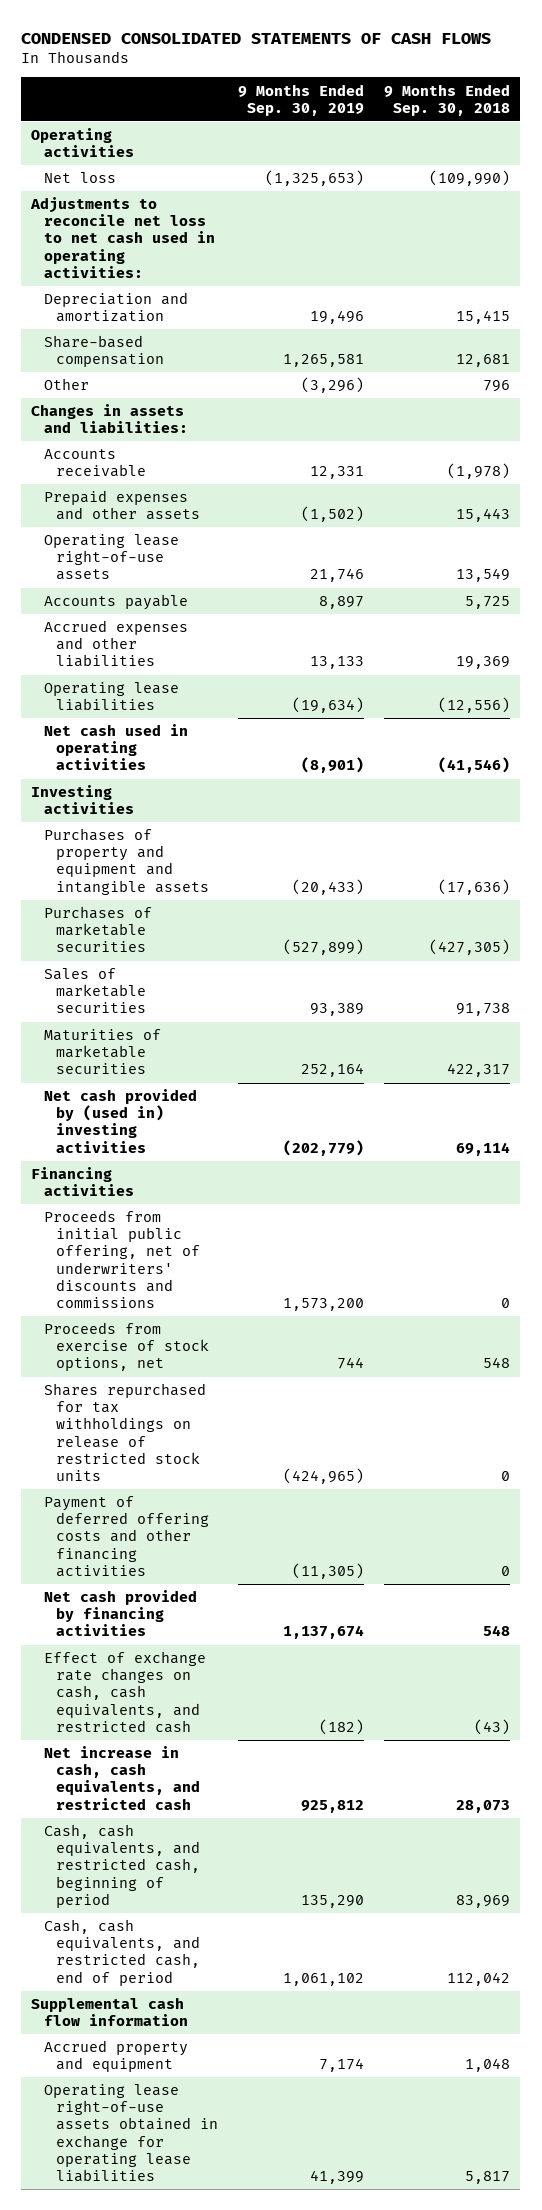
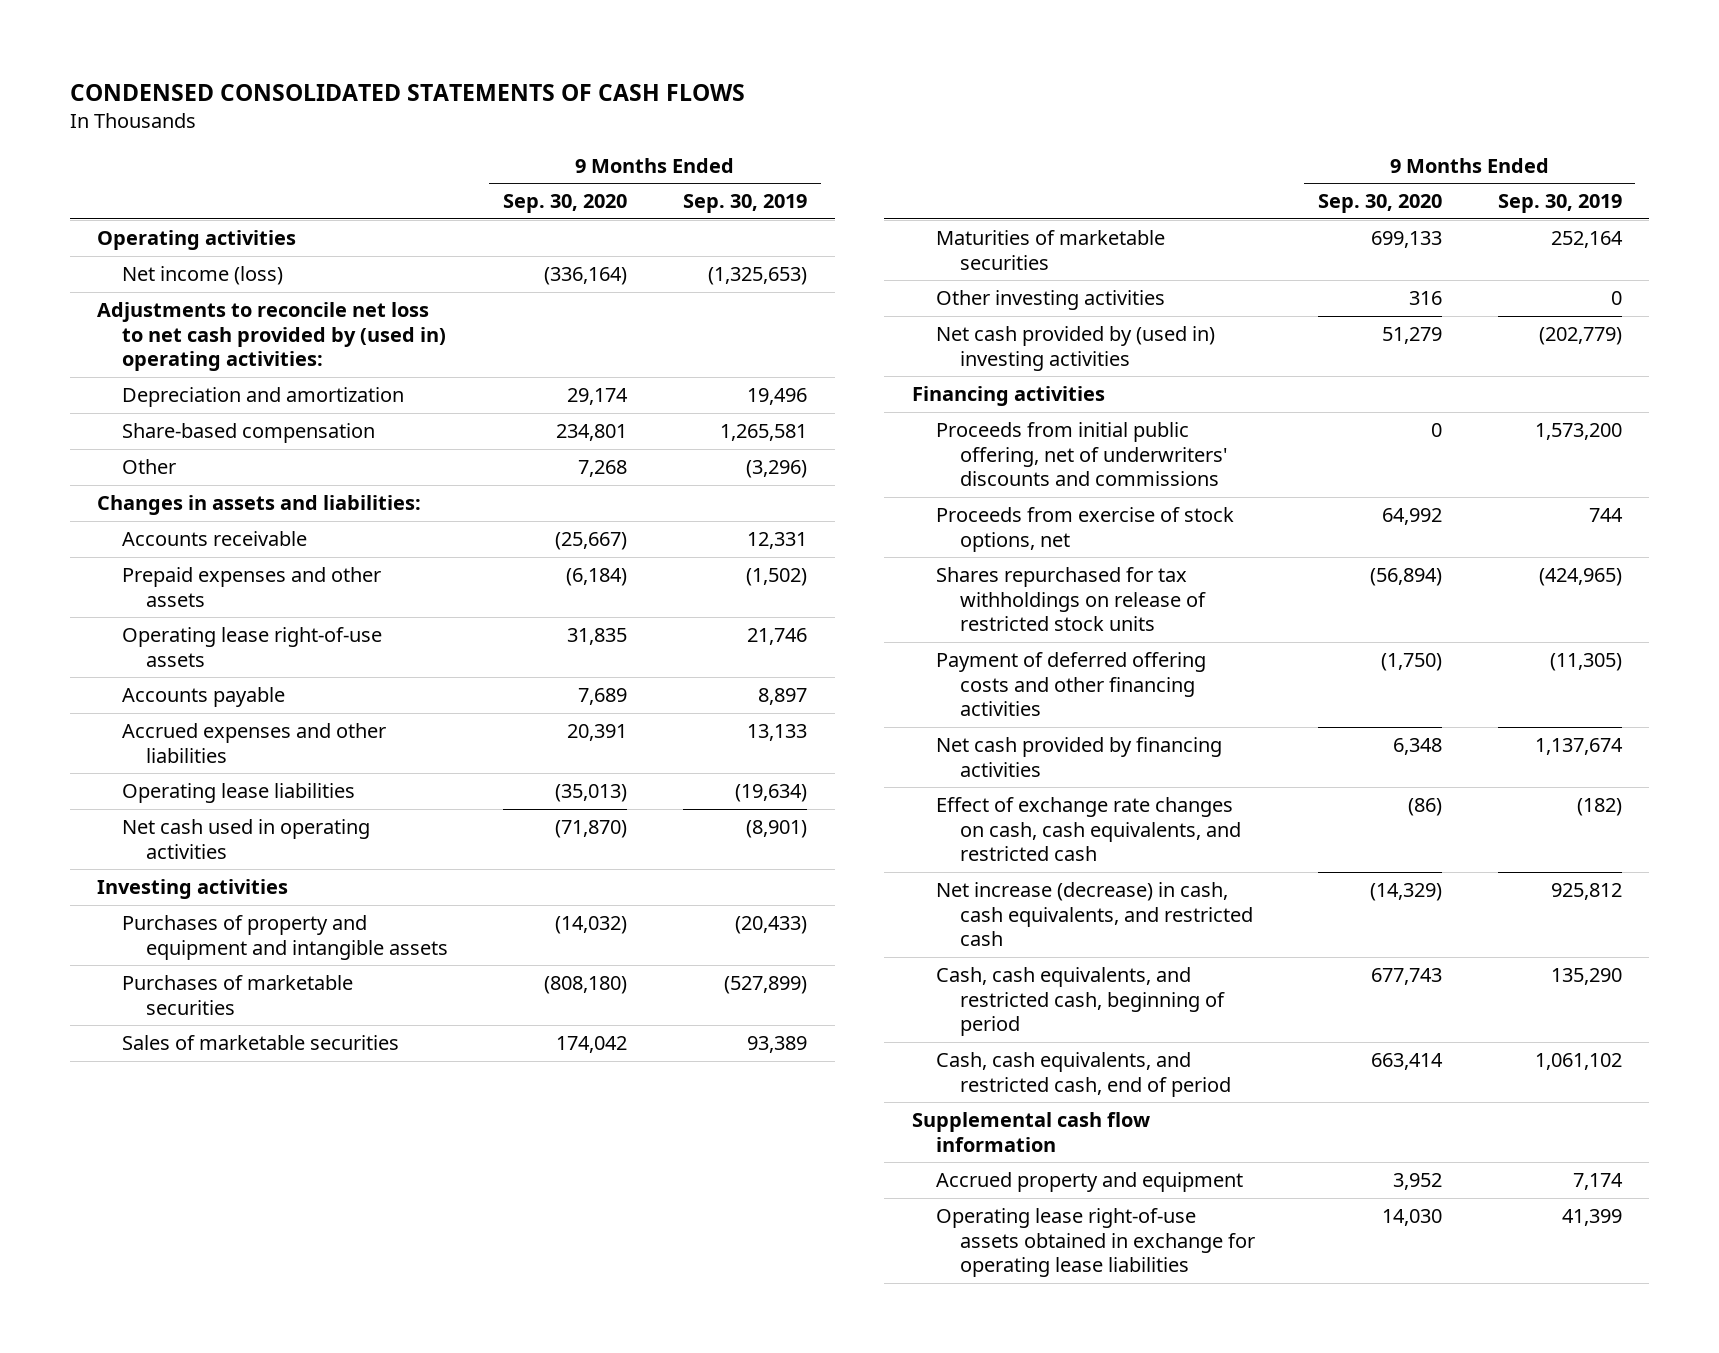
[384,83,511,116] 9 Months Ended Sep. 30, 2018 -> none
none -> [503,194,628,214] Sep. 30, 2020
[43,172,116,184] Net loss -> [121,266,283,286] Net income (loss)
[30,197,215,278] Adjustments to reconcile net loss to net cash used in operating activities: -> [97,302,446,372] Adjustments to reconcile net loss to net cash provided by (used in) operating activities:
none -> [936,290,1166,311] Other investing activities
[43,1746,201,1810] Net increase in cash, cash equivalents, and restricted cash -> [936,882,1254,947] Net increase (decrease) in cash, cash equivalents, and restricted cash

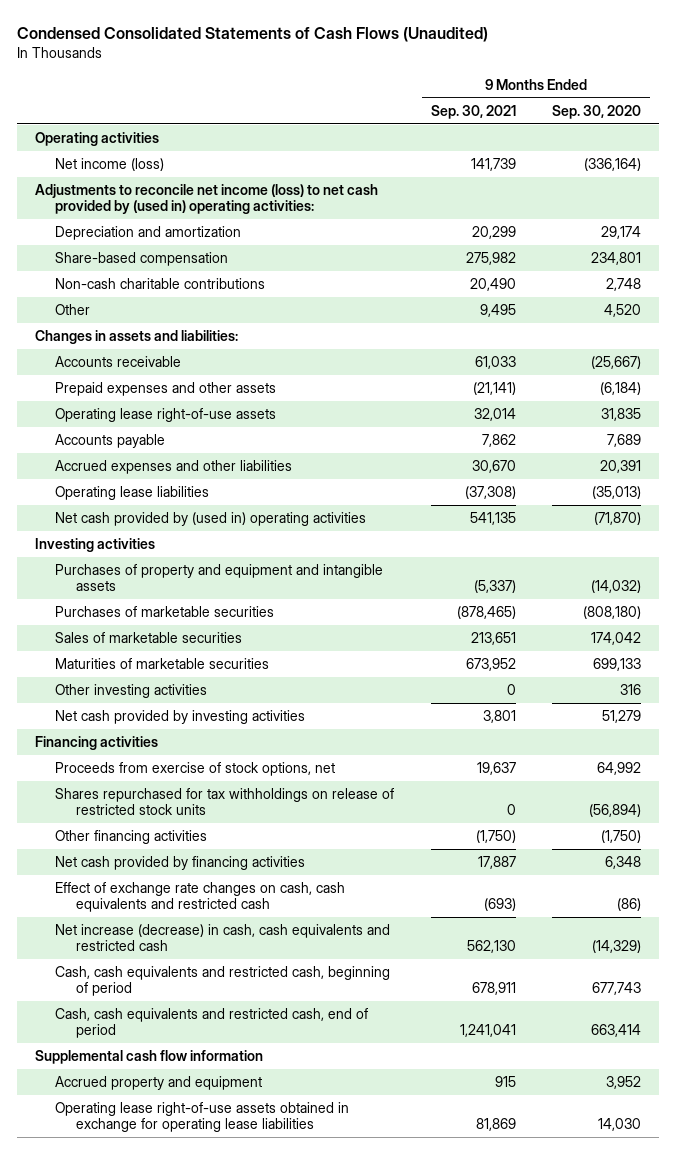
[69,83,745,101] CONDENSED CONSOLIDATED STATEMENTS OF CASH FLOWS -> [16,26,488,42] Condensed Consolidated Statements of Cash Flows (Unaudited)
[682,194,807,214] Sep. 30, 2019 -> none
none -> [430,104,516,119] Sep. 30, 2021
[97,302,446,372] Adjustments to reconcile net loss to net cash provided by (used in) operating activities: -> [34,184,378,215] Adjustments to reconcile net income (loss) to net cash provided by (used in) operating activities:
none -> [55,278,266,290] Non-cash charitable contributions
[578,460,628,478] 7,268 -> [603,304,641,318] 4,520
[121,819,370,859] Net cash used in operating activities -> [55,512,367,527] Net cash provided by (used in) operating activities
[936,326,1216,371] Net cash provided by (used in) investing activities -> [55,710,306,725] Net cash provided by investing activities
[936,422,1229,487] Proceeds from initial public offering, net of underwriters' discounts and commissions -> none
[936,652,1207,717] Payment of deferred offering costs and other financing activities -> [55,830,208,845] Other financing activities
[936,797,1242,862] Effect of exchange rate changes on cash, cash equivalents, and restricted cash -> [55,882,346,913] Effect of exchange rate changes on cash, cash equivalents and restricted cash
[936,882,1254,947] Net increase (decrease) in cash, cash equivalents, and restricted cash -> [55,924,391,952] Net increase (decrease) in cash, cash equivalents and restricted cash
[936,967,1226,1037] Cash, cash equivalents, and restricted cash, beginning of period -> [55,966,391,997] Cash, cash equivalents and restricted cash, beginning of period
[936,1052,1232,1097] Cash, cash equivalents, and restricted cash, end of period -> [55,1008,369,1039] Cash, cash equivalents and restricted cash, end of period

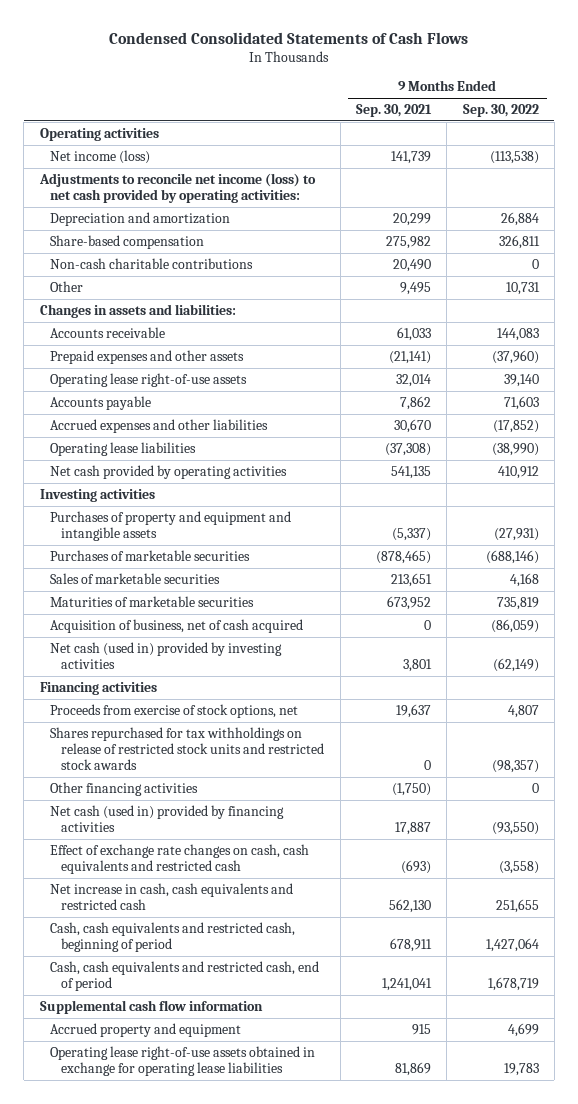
[16,26,488,42] Condensed Consolidated Statements of Cash Flows (Unaudited) -> [109,32,469,45] Condensed Consolidated Statements of Cash Flows
[551,104,641,119] Sep. 30, 2020 -> none
none -> [462,103,539,117] Sep. 30, 2022
[34,184,378,215] Adjustments to reconcile net income (loss) to net cash provided by (used in) operating activities: -> [38,172,316,204] Adjustments to reconcile net income (loss) to net cash provided by operating activities:
[55,512,367,527] Net cash provided by (used in) operating activities -> [50,464,288,479] Net cash provided by operating activities
[55,684,208,699] Other investing activities -> none
none -> [50,618,304,633] Acquisition of business, net of cash acquired
[55,710,306,725] Net cash provided by investing activities -> [50,641,283,670] Net cash (used in) provided by investing activities
[55,788,395,816] Shares repurchased for tax withholdings on release of restricted stock units -> [50,726,325,771] Shares repurchased for tax withholdings on release of restricted stock units and restricted stock awards
[55,856,306,871] Net cash provided by financing activities -> [50,804,285,833] Net cash (used in) provided by financing activities
[55,924,391,952] Net increase (decrease) in cash, cash equivalents and restricted cash -> [50,882,294,911] Net increase in cash, cash equivalents and restricted cash

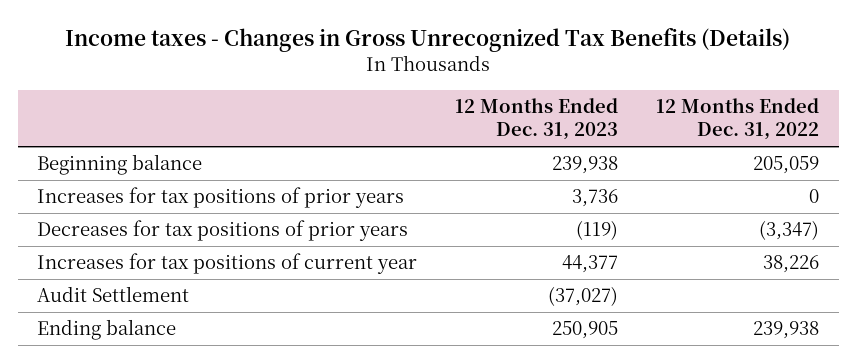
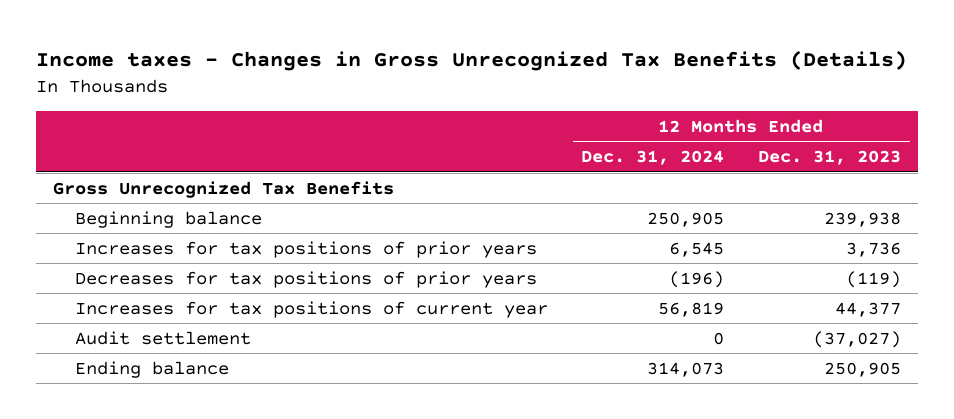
[656,97,820,141] 12 Months Ended Dec. 31, 2022 -> none
none -> [581,150,725,166] Dec. 31, 2024
none -> [52,180,394,198] Gross Unrecognized Tax Benefits
[36,286,189,303] Audit Settlement -> [74,330,251,345] Audit settlement

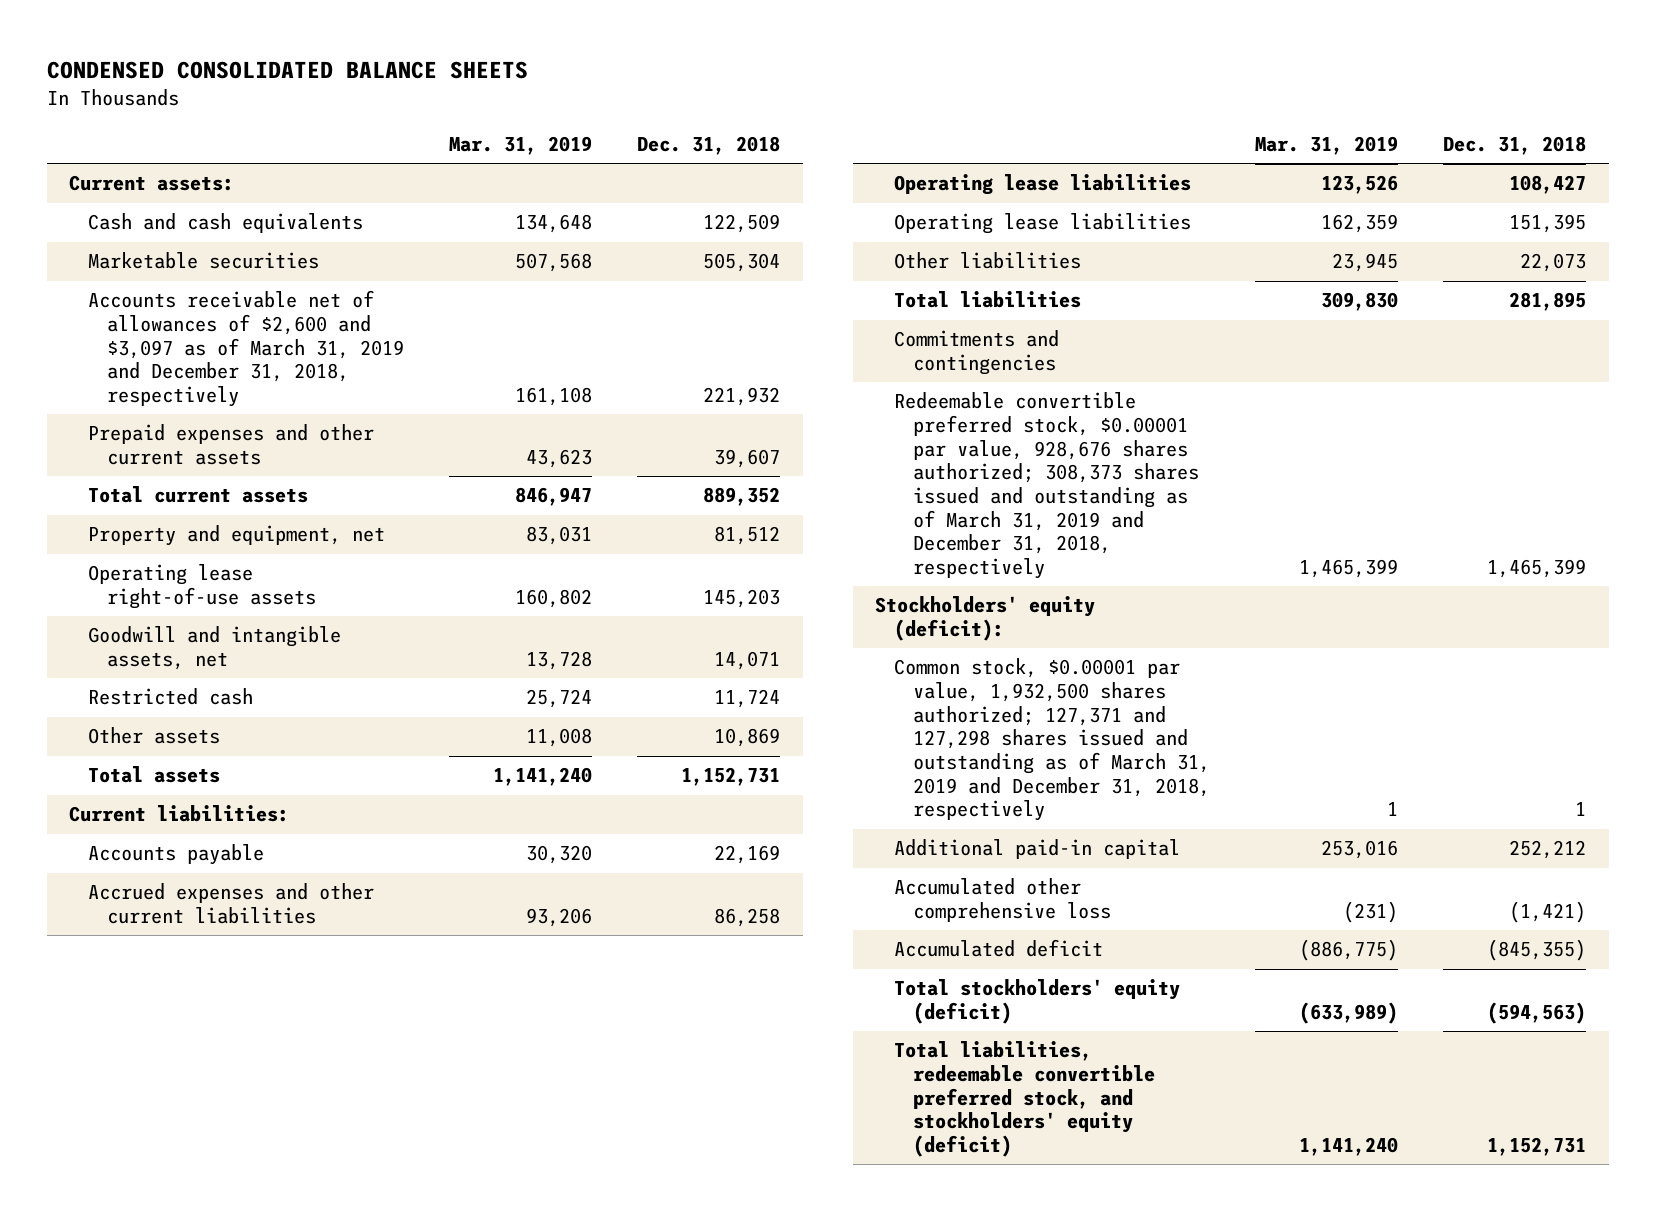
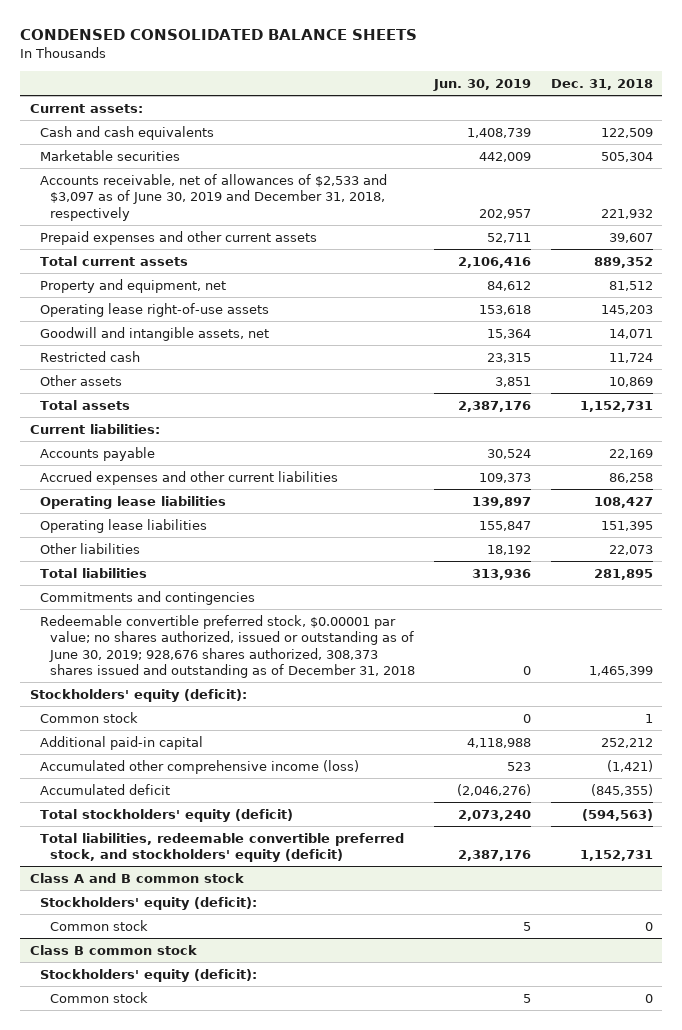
[449,135,593,155] Mar. 31, 2019 -> none
none -> [433,78,532,91] Jun. 30, 2019
[88,290,404,407] Accounts receivable net of allowances of $2,600 and $3,097 as of March 31, 2019 and December 31, 2018, respectively -> [40,173,388,221] Accounts receivable, net of allowances of $2,533 and $3,097 as of June 30, 2019 and December 31, 2018, respectively
[894,392,1199,579] Redeemable convertible preferred stock, $0.00001 par value, 928,676 shares authorized; 308,373 shares issued and outstanding as of March 31, 2019 and December 31, 2018, respectively -> [40,614,416,678] Redeemable convertible preferred stock, $0.00001 par value; no shares authorized, issued or outstanding as of June 30, 2019; 928,676 shares authorized, 308,373 shares issued and outstanding as of December 31, 2018
[894,658,1210,822] Common stock, $0.00001 par value, 1,932,500 shares authorized; 127,371 and 127,298 shares issued and outstanding as of March 31, 2019 and December 31, 2018, respectively -> [40,711,139,723] Common stock
[894,878,1111,923] Accumulated other comprehensive loss -> [40,759,360,774] Accumulated other comprehensive income (loss)
none -> [29,872,244,883] Class A and B common stock
none -> [40,896,258,910] Stockholders' equity (deficit):
none -> [50,919,149,931] Common stock
none -> [29,944,197,955] Class B common stock
none -> [40,968,258,982] Stockholders' equity (deficit):
none -> [50,991,149,1003] Common stock

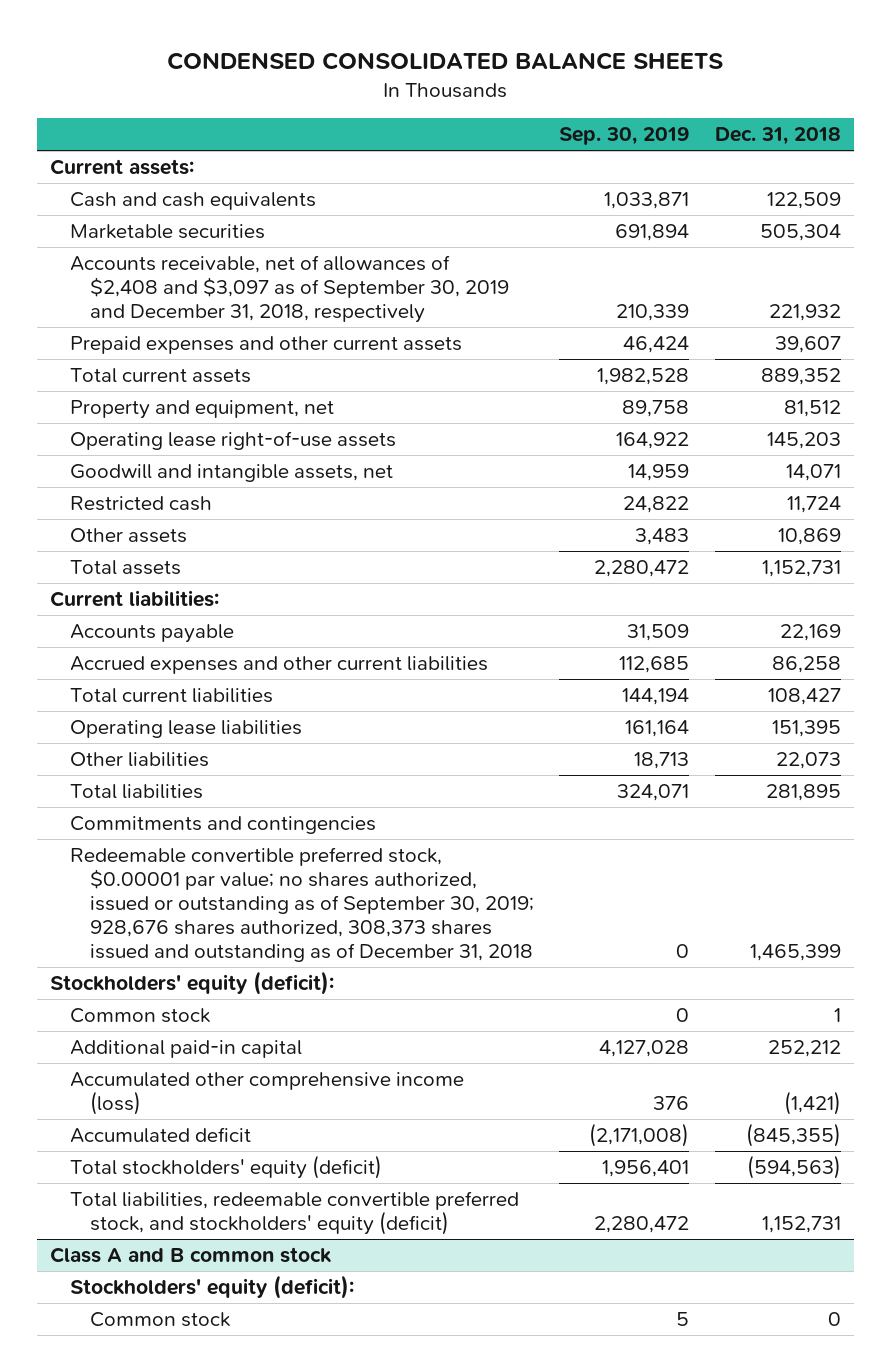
[433,78,532,91] Jun. 30, 2019 -> none
none -> [559,127,690,146] Sep. 30, 2019
[40,173,388,221] Accounts receivable, net of allowances of $2,533 and $3,097 as of June 30, 2019 and December 31, 2018, respectively -> [69,255,509,324] Accounts receivable, net of allowances of $2,408 and $3,097 as of September 30, 2019 and December 31, 2018, respectively
[40,495,227,509] Operating lease liabilities -> [69,688,273,704] Total current liabilities
[40,614,416,678] Redeemable convertible preferred stock, $0.00001 par value; no shares authorized, issued or outstanding as of June 30, 2019; 928,676 shares authorized, 308,373 shares issued and outstanding as of December 31, 2018 -> [69,847,534,963] Redeemable convertible preferred stock, $0.00001 par value; no shares authorized, issued or outstanding as of September 30, 2019; 928,676 shares authorized, 308,373 shares issued and outstanding as of December 31, 2018
[29,944,197,955] Class B common stock -> none
[40,968,258,982] Stockholders' equity (deficit): -> none
[50,991,149,1003] Common stock -> none

